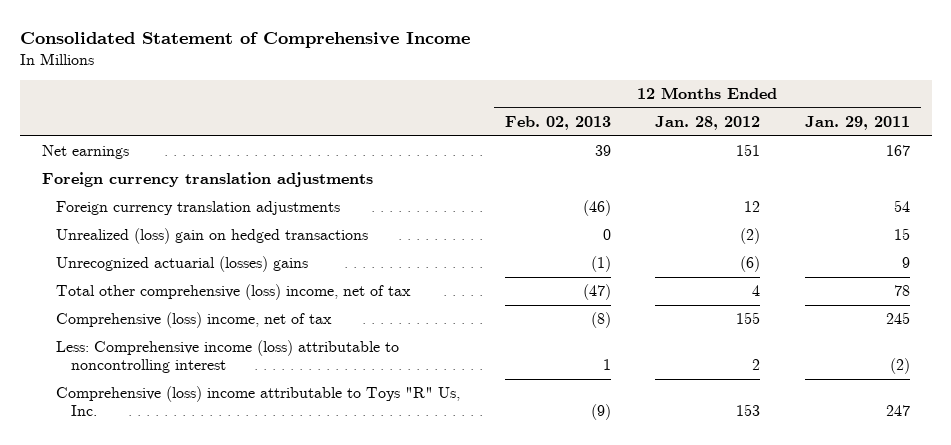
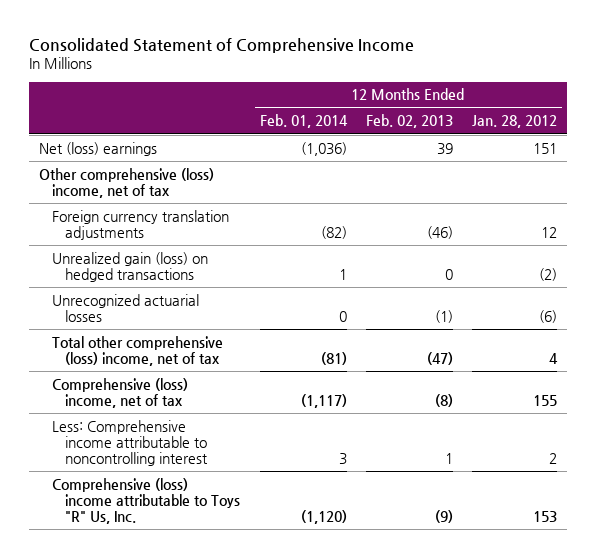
[804,116,910,131] Jan. 29, 2011 -> none
none -> [259,114,348,129] Feb. 01, 2014
[41,145,129,160] Net earnings -> [38,141,157,156] Net (loss) earnings
[41,172,373,188] Foreign currency translation adjustments -> [38,167,214,198] Other comprehensive (loss) income, net of tax
[56,228,369,245] Unrealized (loss) gain on hedged transactions -> [52,251,209,282] Unrealized gain (loss) on hedged transactions
[56,256,309,273] Unrecognized actuarial (losses) gains -> [52,293,200,322] Unrecognized actuarial losses
[56,340,400,374] Less: Comprehensive income (loss) attributable to noncontrolling interest -> [52,419,209,467] Less: Comprehensive income attributable to noncontrolling interest

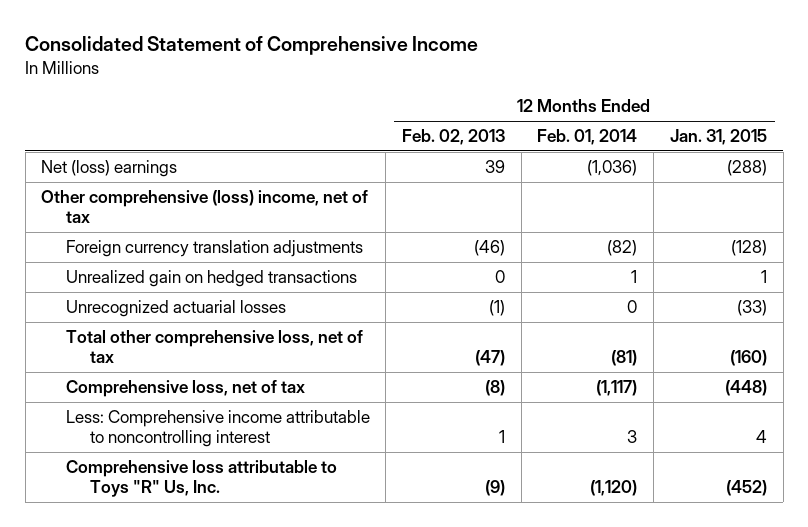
[472,115,558,129] Jan. 28, 2012 -> none
none -> [669,129,767,146] Jan. 31, 2015
[52,251,209,282] Unrealized gain (loss) on hedged transactions -> [65,270,357,288] Unrealized gain on hedged transactions
[52,335,224,366] Total other comprehensive (loss) income, net of tax -> [65,330,363,363] Total other comprehensive loss, net of tax
[52,377,189,408] Comprehensive (loss) income, net of tax -> [65,380,305,398] Comprehensive loss, net of tax
[52,477,241,525] Comprehensive (loss) income attributable to Toys "R" Us, Inc. -> [65,460,337,497] Comprehensive loss attributable to Toys "R" Us, Inc.

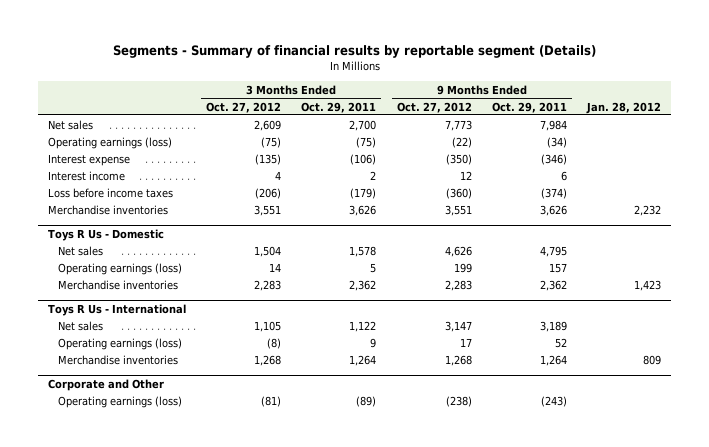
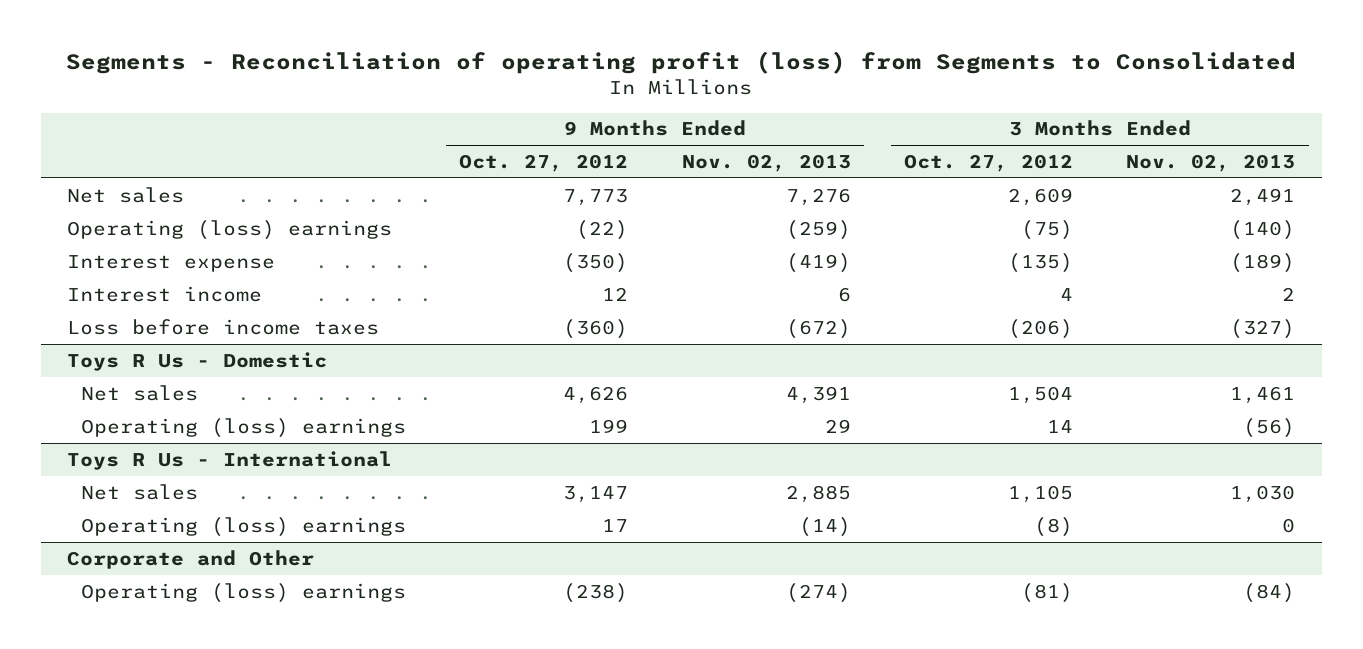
[112,45,596,59] Segments - Summary of financial results by reportable segment (Details) -> [66,51,1297,75] Segments - Reconciliation of operating profit (loss) from Segments to Consolidated
[301,101,377,113] Oct. 29, 2011 -> none
[491,101,567,113] Oct. 29, 2011 -> none
[585,101,661,114] Jan. 28, 2012 -> none
none -> [681,153,851,172] Nov. 02, 2013
none -> [1126,153,1296,172] Nov. 02, 2013
[48,136,173,149] Operating earnings (loss) -> [67,219,393,240] Operating (loss) earnings
[48,204,169,215] Merchandise inventories -> none
[58,279,179,290] Merchandise inventories -> none
[58,262,183,275] Operating earnings (loss) -> [80,417,406,438] Operating (loss) earnings
[58,354,179,365] Merchandise inventories -> none
[58,337,183,350] Operating earnings (loss) -> [80,516,406,537] Operating (loss) earnings
[58,395,183,408] Operating earnings (loss) -> [80,582,406,603] Operating (loss) earnings

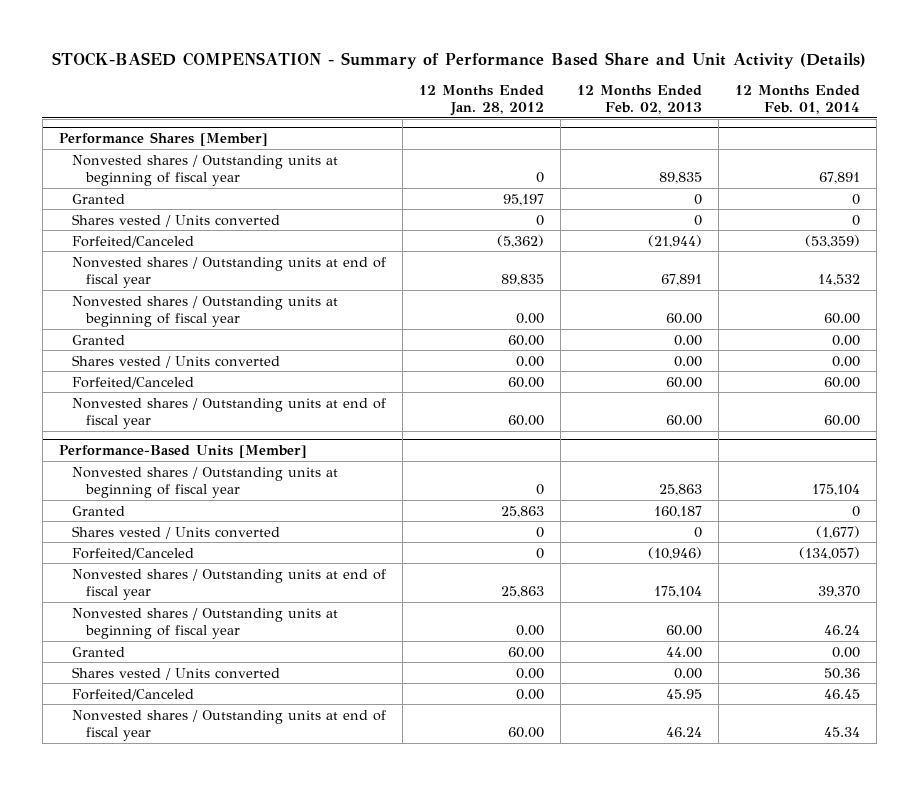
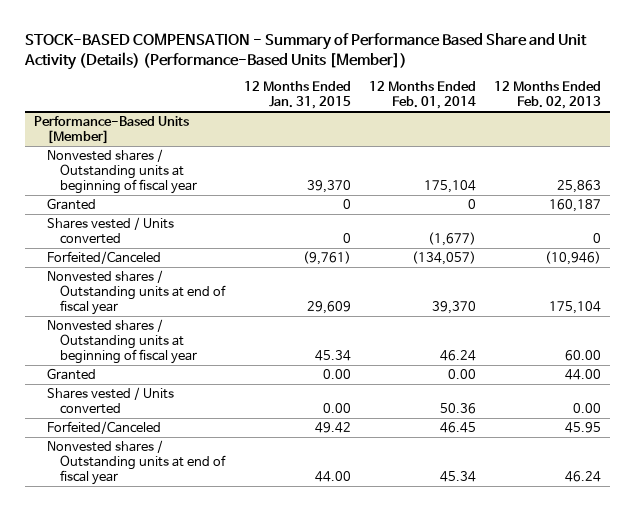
[52,51,867,69] STOCK-BASED COMPENSATION - Summary of Performance Based Share and Unit Activity (Details) -> [23,32,587,70] STOCK-BASED COMPENSATION - Summary of Performance Based Share and Unit Activity (Details) (Performance-Based Units [Member])
[419,84,545,116] 12 Months Ended Jan. 28, 2012 -> none
none -> [243,81,351,110] 12 Months Ended Jan. 31, 2015
[58,132,268,147] Performance Shares [Member] -> none
[72,154,339,186] Nonvested shares / Outstanding units at beginning of fiscal year -> none
[72,193,126,204] Granted -> none
[72,213,281,227] Shares vested / Units converted -> none
[72,235,195,248] Forfeited/Canceled -> none
[72,256,387,288] Nonvested shares / Outstanding units at end of fiscal year -> none
[72,295,339,327] Nonvested shares / Outstanding units at beginning of fiscal year -> none
[72,334,126,345] Granted -> none
[72,354,281,368] Shares vested / Units converted -> none
[72,376,195,389] Forfeited/Canceled -> none
[72,397,387,429] Nonvested shares / Outstanding units at end of fiscal year -> none

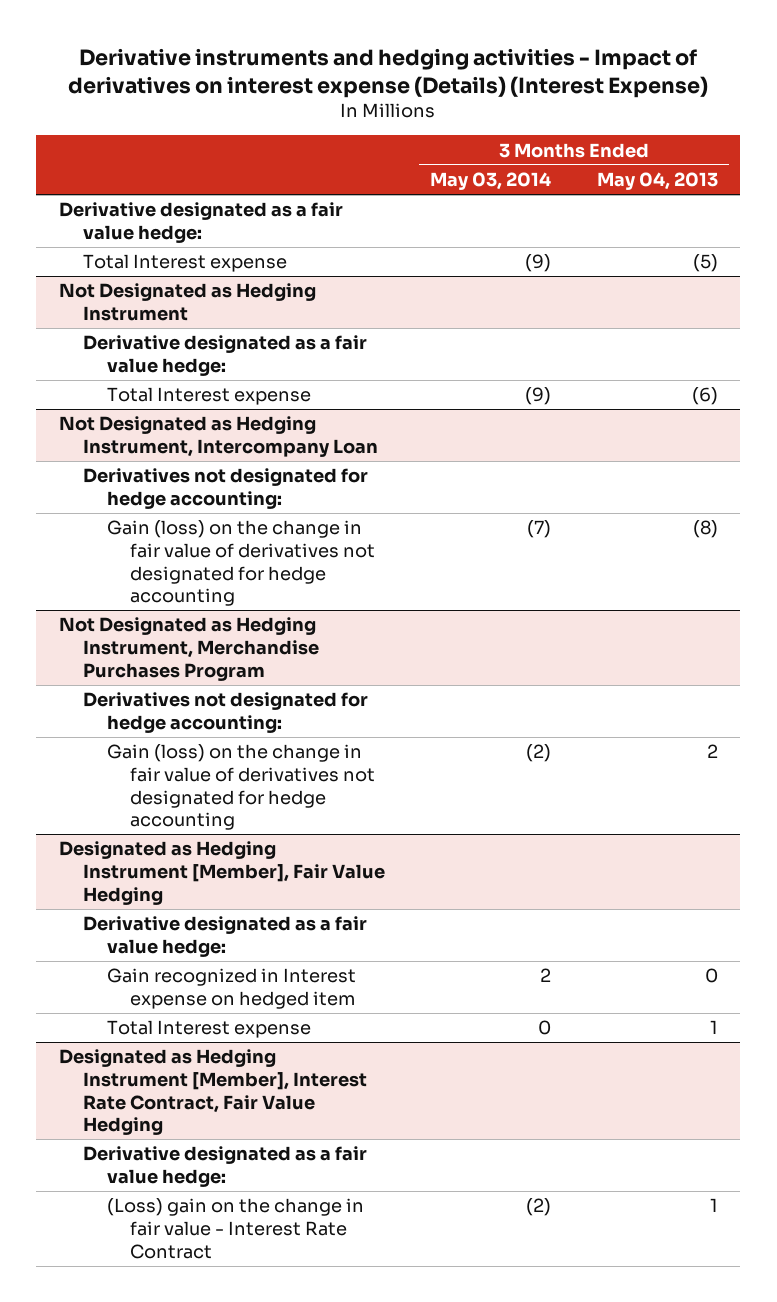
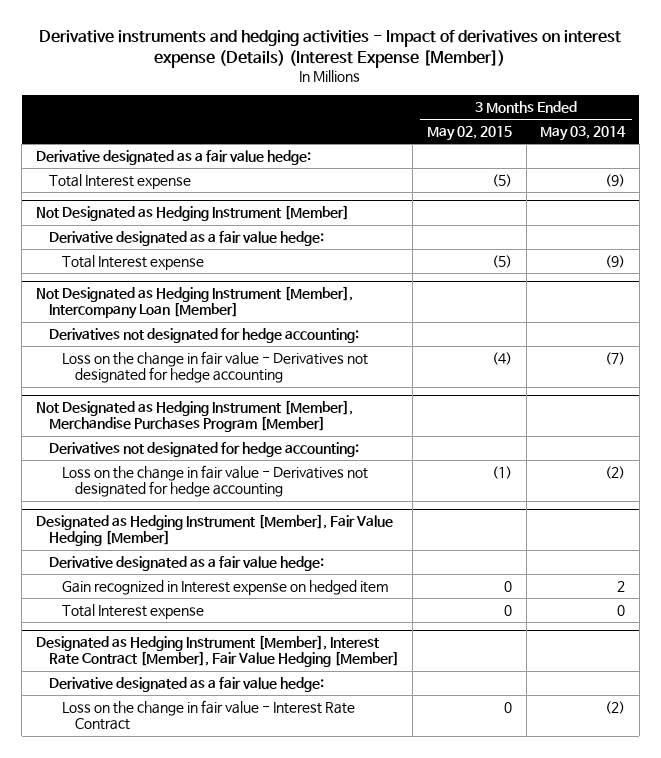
[68,47,709,98] Derivative instruments and hedging activities - Impact of derivatives on interest expense (Details) (Interest Expense) -> [39,30,622,69] Derivative instruments and hedging activities - Impact of derivatives on interest expense (Details) (Interest Expense [Member])
[596,172,718,191] May 04, 2013 -> none
none -> [427,126,513,142] May 02, 2015
[59,283,317,322] Not Designated as Hedging Instrument -> [35,205,349,222] Not Designated as Hedging Instrument [Member]
[59,416,378,458] Not Designated as Hedging Instrument, Intercompany Loan -> [35,286,353,320] Not Designated as Hedging Instrument [Member], Intercompany Loan [Member]
[106,520,376,607] Gain (loss) on the change in fair value of derivatives not designated for hedge accounting -> [61,351,368,384] Loss on the change in fair value - Derivatives not designated for hedge accounting
[59,617,319,681] Not Designated as Hedging Instrument, Merchandise Purchases Program -> [35,400,353,433] Not Designated as Hedging Instrument [Member], Merchandise Purchases Program [Member]
[106,744,376,831] Gain (loss) on the change in fair value of derivatives not designated for hedge accounting -> [61,465,368,498] Loss on the change in fair value - Derivatives not designated for hedge accounting
[59,841,385,905] Designated as Hedging Instrument [Member], Fair Value Hedging -> [35,514,393,547] Designated as Hedging Instrument [Member], Fair Value Hedging [Member]
[59,1049,367,1136] Designated as Hedging Instrument [Member], Interest Rate Contract, Fair Value Hedging -> [35,635,399,668] Designated as Hedging Instrument [Member], Interest Rate Contract [Member], Fair Value Hedging [Member]
[106,1198,364,1259] (Loss) gain on the change in fair value - Interest Rate Contract -> [61,700,355,731] Loss on the change in fair value - Interest Rate Contract

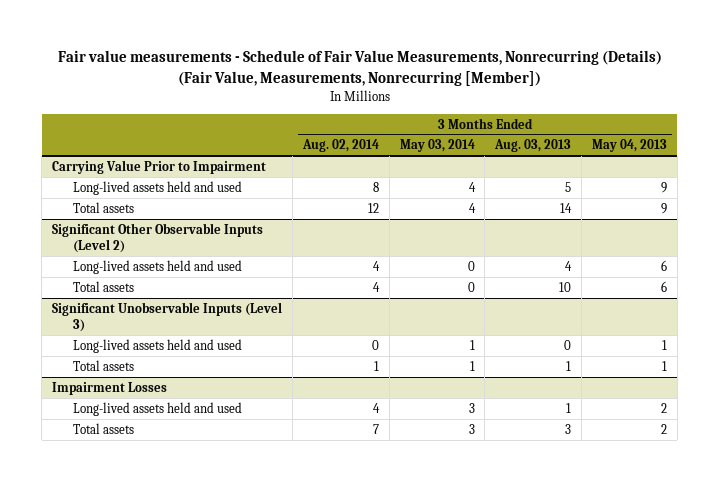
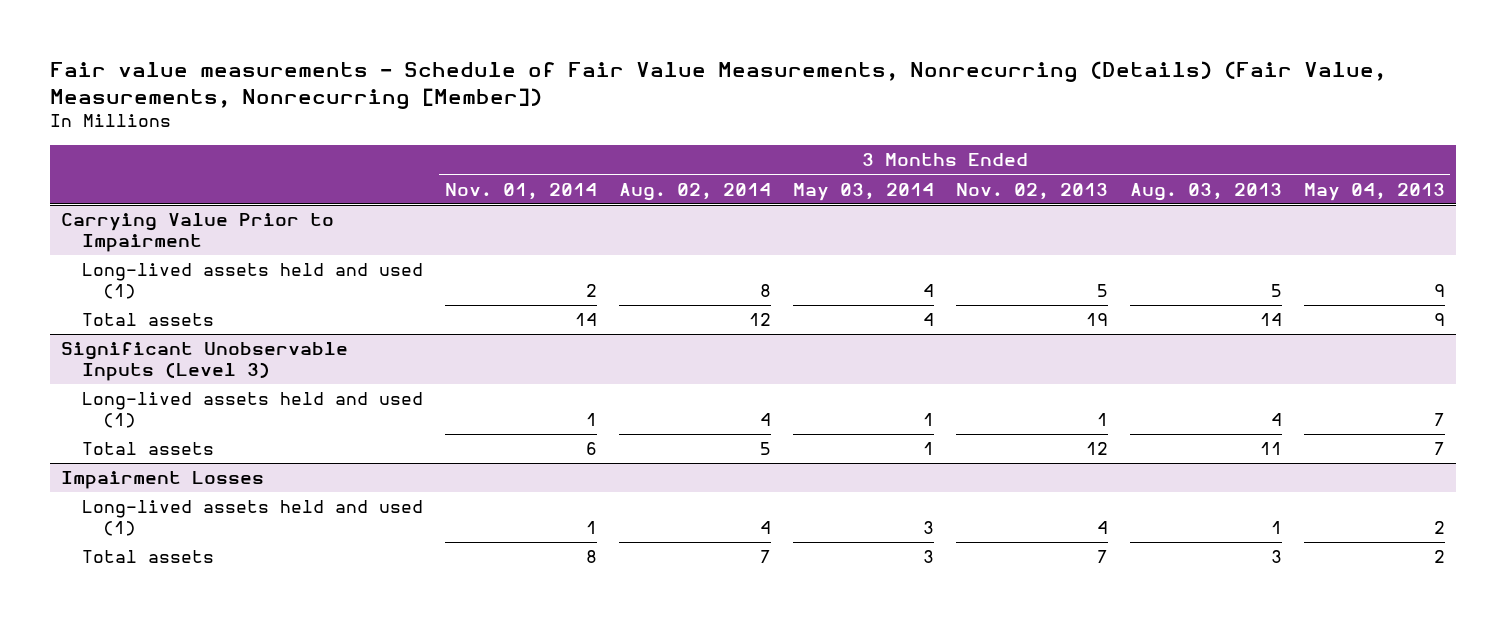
none -> [444,182,597,200] Nov. 01, 2014
none -> [955,182,1108,200] Nov. 02, 2013
[72,180,242,195] Long-lived assets held and used -> [81,263,423,300] Long-lived assets held and used (1)
[52,222,264,254] Significant Other Observable Inputs (Level 2) -> none
[72,259,242,274] Long-lived assets held and used -> none
[72,280,134,292] Total assets -> none
[72,338,242,353] Long-lived assets held and used -> [81,392,423,429] Long-lived assets held and used (1)
[371,339,379,350] 0 -> [759,413,771,427] 4
[564,339,572,350] 0 -> [1270,413,1282,427] 4
[662,339,668,350] 1 -> [1433,413,1445,427] 7
[373,360,379,371] 1 -> [759,442,771,456] 5
[566,360,572,371] 1 -> [1259,442,1282,456] 11
[662,360,668,371] 1 -> [1433,442,1445,456] 7
[72,401,242,416] Long-lived assets held and used -> [81,500,423,537] Long-lived assets held and used (1)

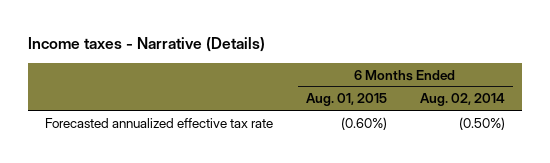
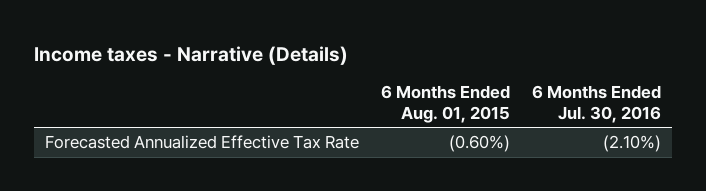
[420,93,506,107] Aug. 02, 2014 -> none
none -> [531,85,661,124] 6 Months Ended Jul. 30, 2016
[44,117,273,128] Forecasted annualized effective tax rate -> [45,135,360,150] Forecasted Annualized Effective Tax Rate

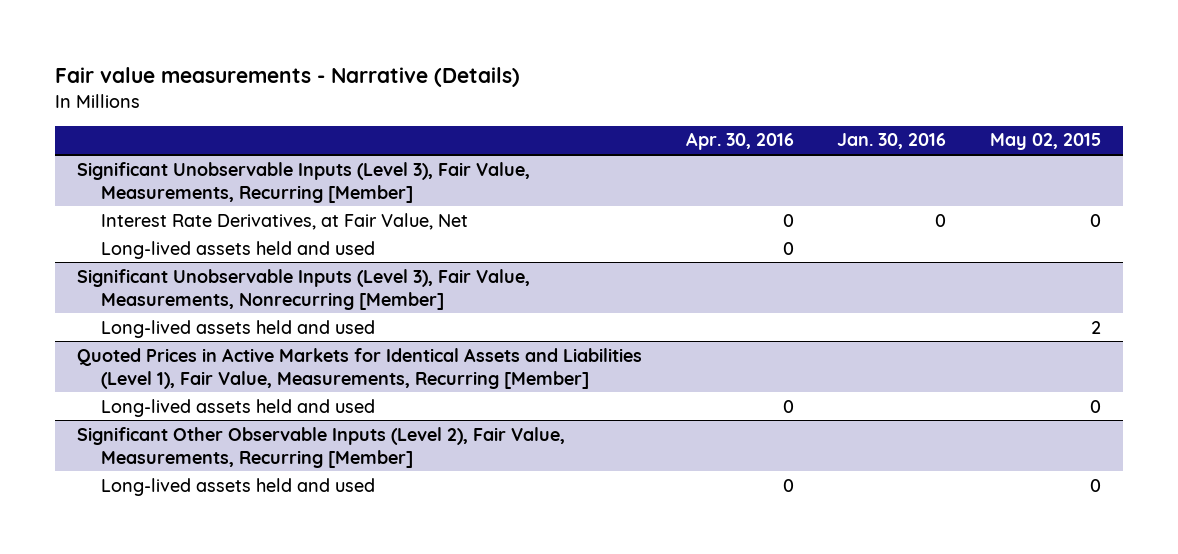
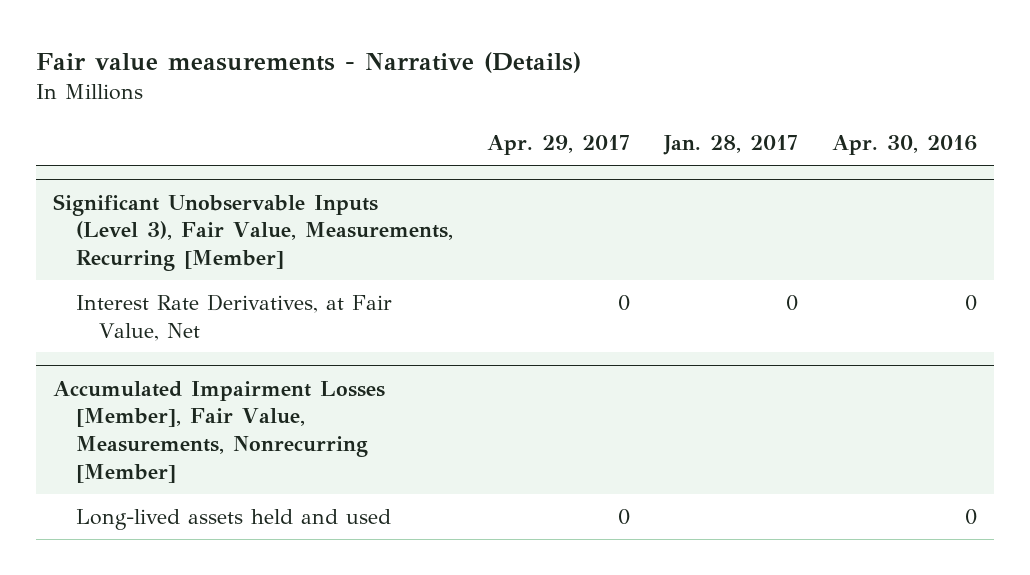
[837,133,947,150] Jan. 30, 2016 -> none
[989,133,1101,151] May 02, 2015 -> none
none -> [487,135,631,156] Apr. 29, 2017
none -> [663,135,799,156] Jan. 28, 2017
[100,240,375,259] Long-lived assets held and used -> none
[77,268,531,310] Significant Unobservable Inputs (Level 3), Fair Value, Measurements, Nonrecurring [Member] -> none
[100,319,375,338] Long-lived assets held and used -> none
[77,347,643,389] Quoted Prices in Active Markets for Identical Assets and Liabilities (Level 1), Fair Value, Measurements, Recurring [Member] -> none
[100,398,375,417] Long-lived assets held and used -> none
[77,426,566,468] Significant Other Observable Inputs (Level 2), Fair Value, Measurements, Recurring [Member] -> none
none -> [53,380,386,484] Accumulated Impairment Losses [Member], Fair Value, Measurements, Nonrecurring [Member]

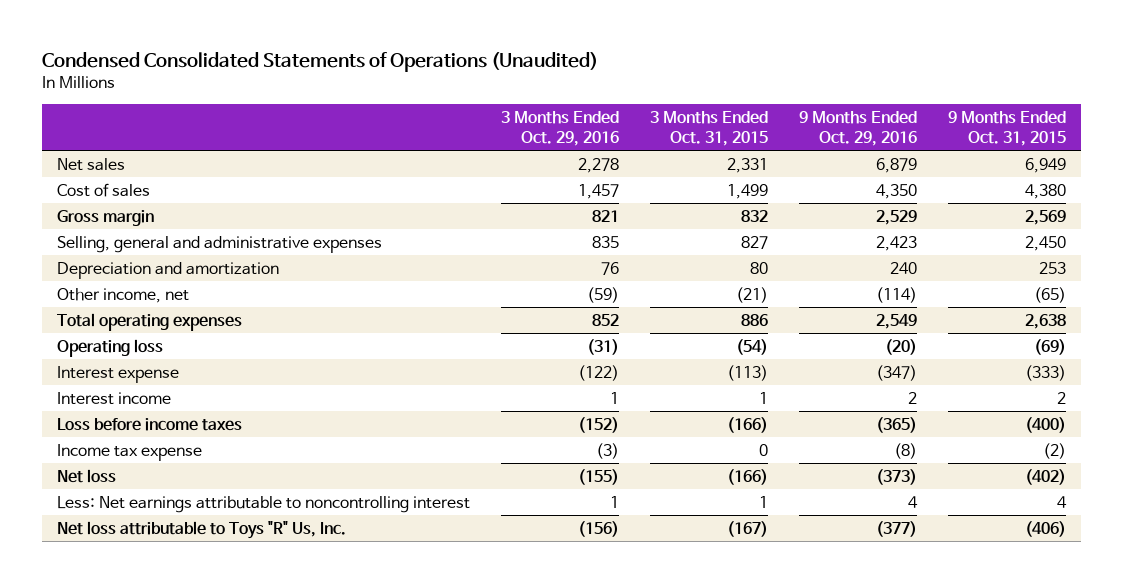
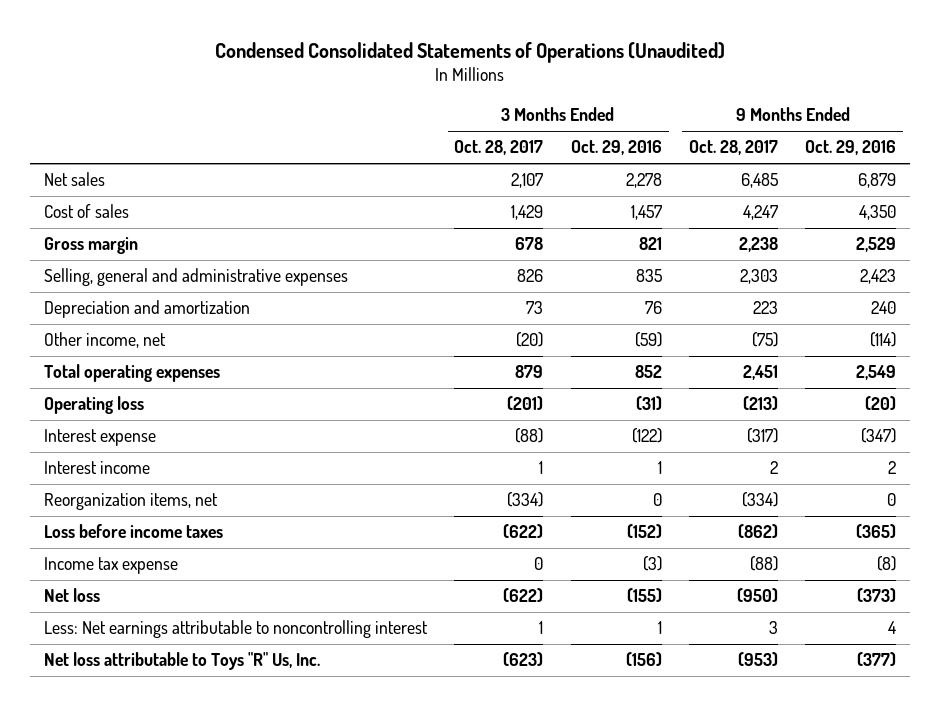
[650,110,769,147] 3 Months Ended Oct. 31, 2015 -> none
[947,110,1066,147] 9 Months Ended Oct. 31, 2015 -> none
none -> [454,140,544,156] Oct. 28, 2017
none -> [689,140,779,156] Oct. 28, 2017
none -> [44,493,219,511] Reorganization items, net

